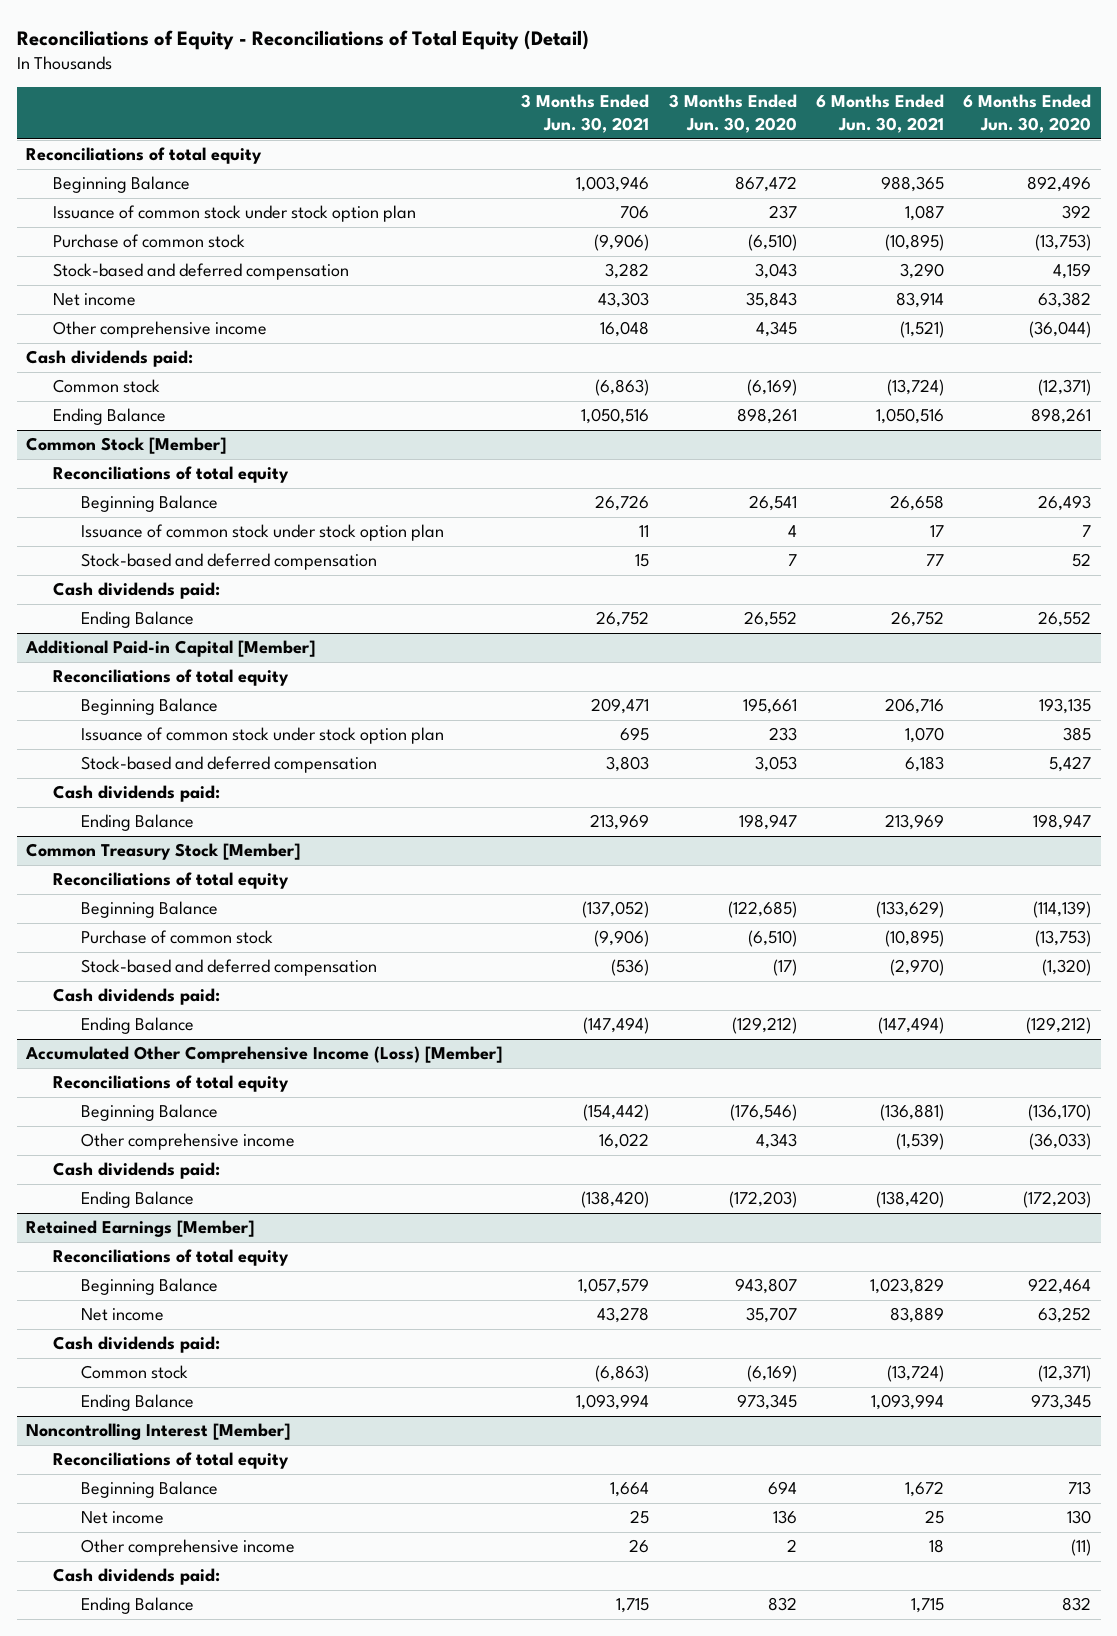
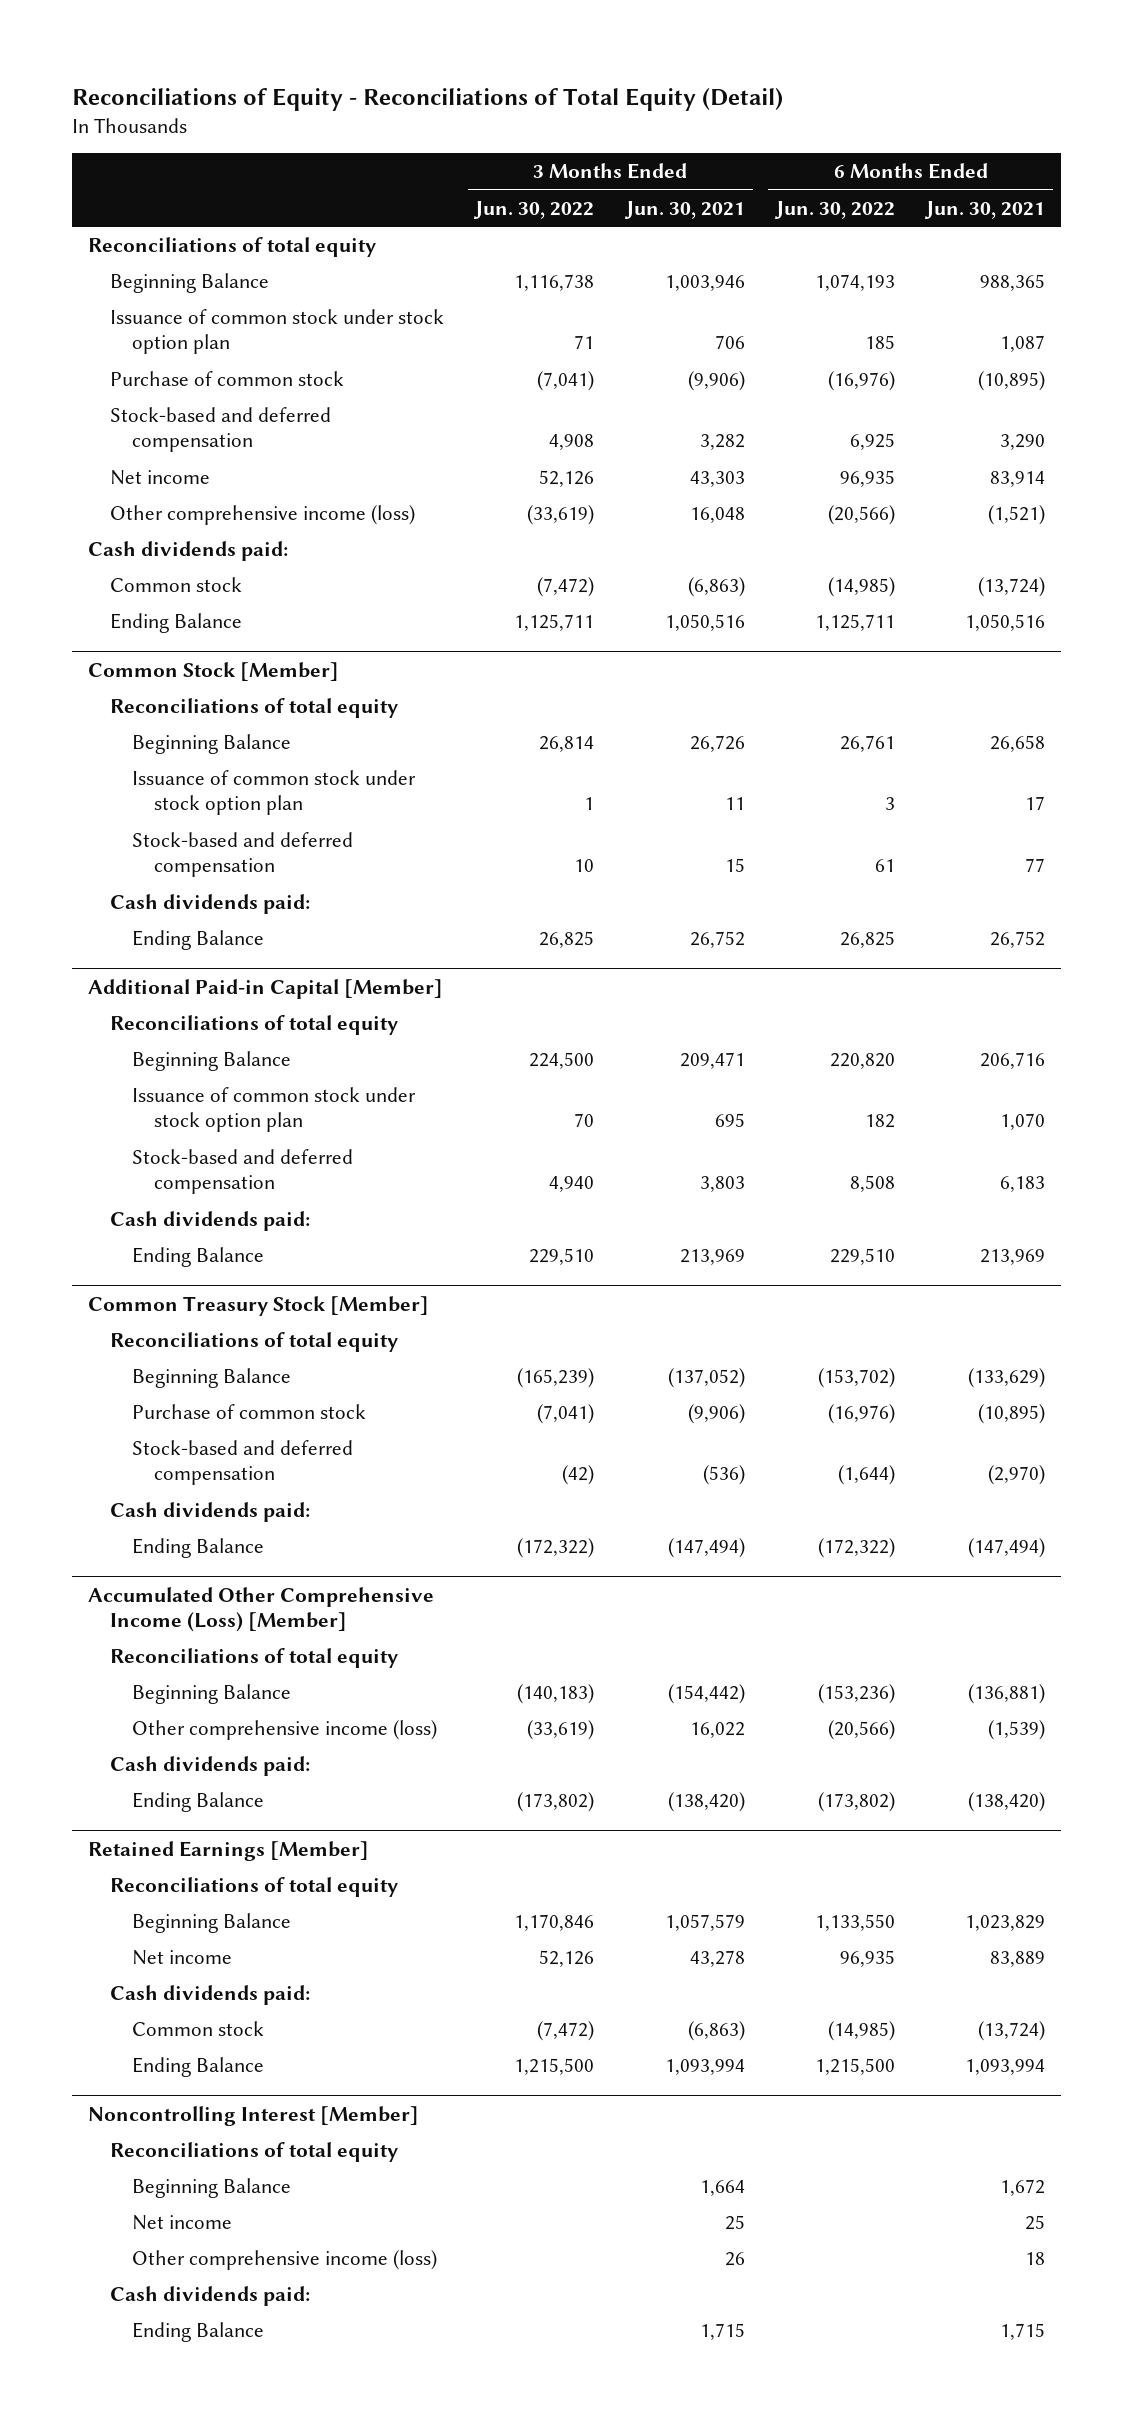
[668,94,797,134] 3 Months Ended Jun. 30, 2020 -> none
[963,94,1092,134] 6 Months Ended Jun. 30, 2020 -> none
none -> [473,200,595,219] Jun. 30, 2022
none -> [774,200,896,219] Jun. 30, 2022
[53,321,268,339] Other comprehensive income -> [110,504,416,525] Other comprehensive income (loss)
[80,1133,295,1151] Other comprehensive income -> [132,1719,438,1740] Other comprehensive income (loss)
[80,1539,295,1557] Other comprehensive income -> [132,2249,438,2270] Other comprehensive income (loss)

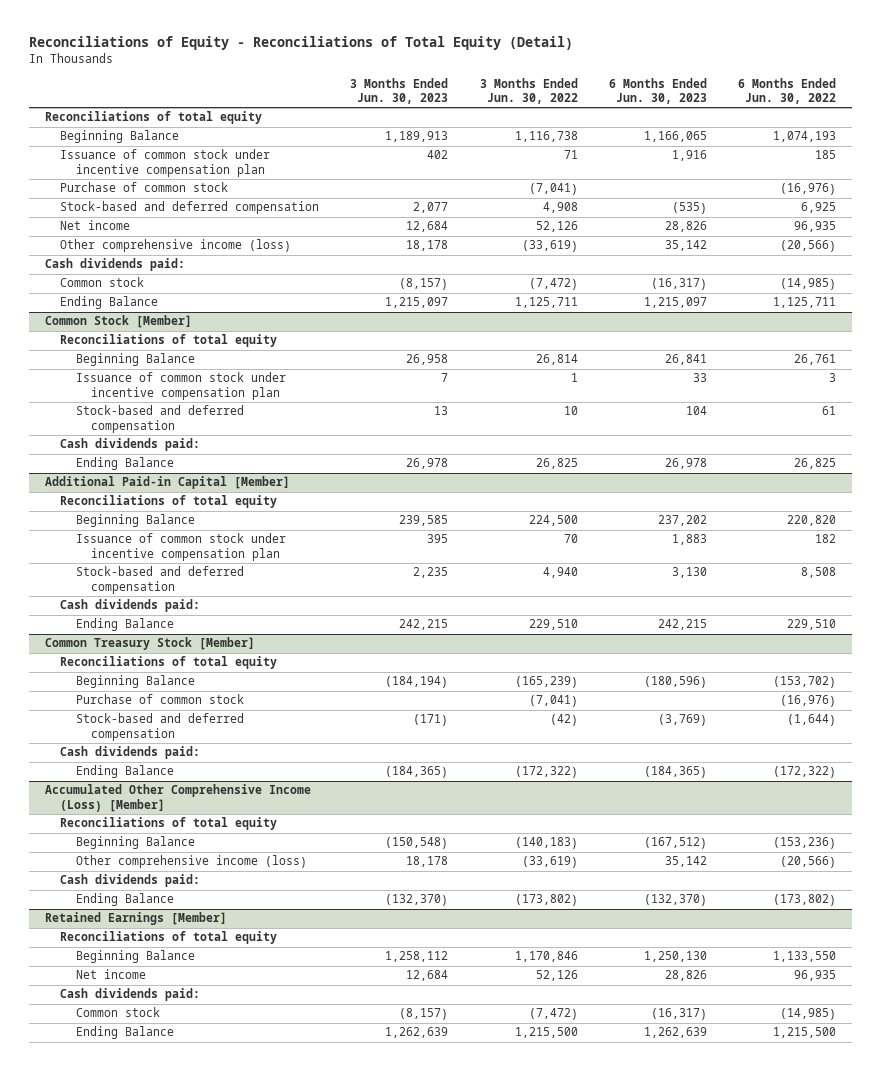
[623,200,745,219] Jun. 30, 2021 -> none
[924,200,1046,219] Jun. 30, 2021 -> none
none -> [350,77,449,105] 3 Months Ended Jun. 30, 2023
none -> [609,77,708,105] 6 Months Ended Jun. 30, 2023
[110,308,445,355] Issuance of common stock under stock option plan -> [60,149,271,177] Issuance of common stock under incentive compensation plan
[132,769,417,816] Issuance of common stock under stock option plan -> [75,372,286,400] Issuance of common stock under incentive compensation plan
[132,1086,417,1133] Issuance of common stock under stock option plan -> [75,533,286,561] Issuance of common stock under incentive compensation plan
[87,2105,419,2126] Noncontrolling Interest [Member] -> none
[110,2141,399,2162] Reconciliations of total equity -> none
[132,2177,292,2198] Beginning Balance -> none
[132,2214,233,2230] Net income -> none
[132,2249,438,2270] Other comprehensive income (loss) -> none
[110,2285,311,2306] Cash dividends paid: -> none
[132,2321,265,2342] Ending Balance -> none

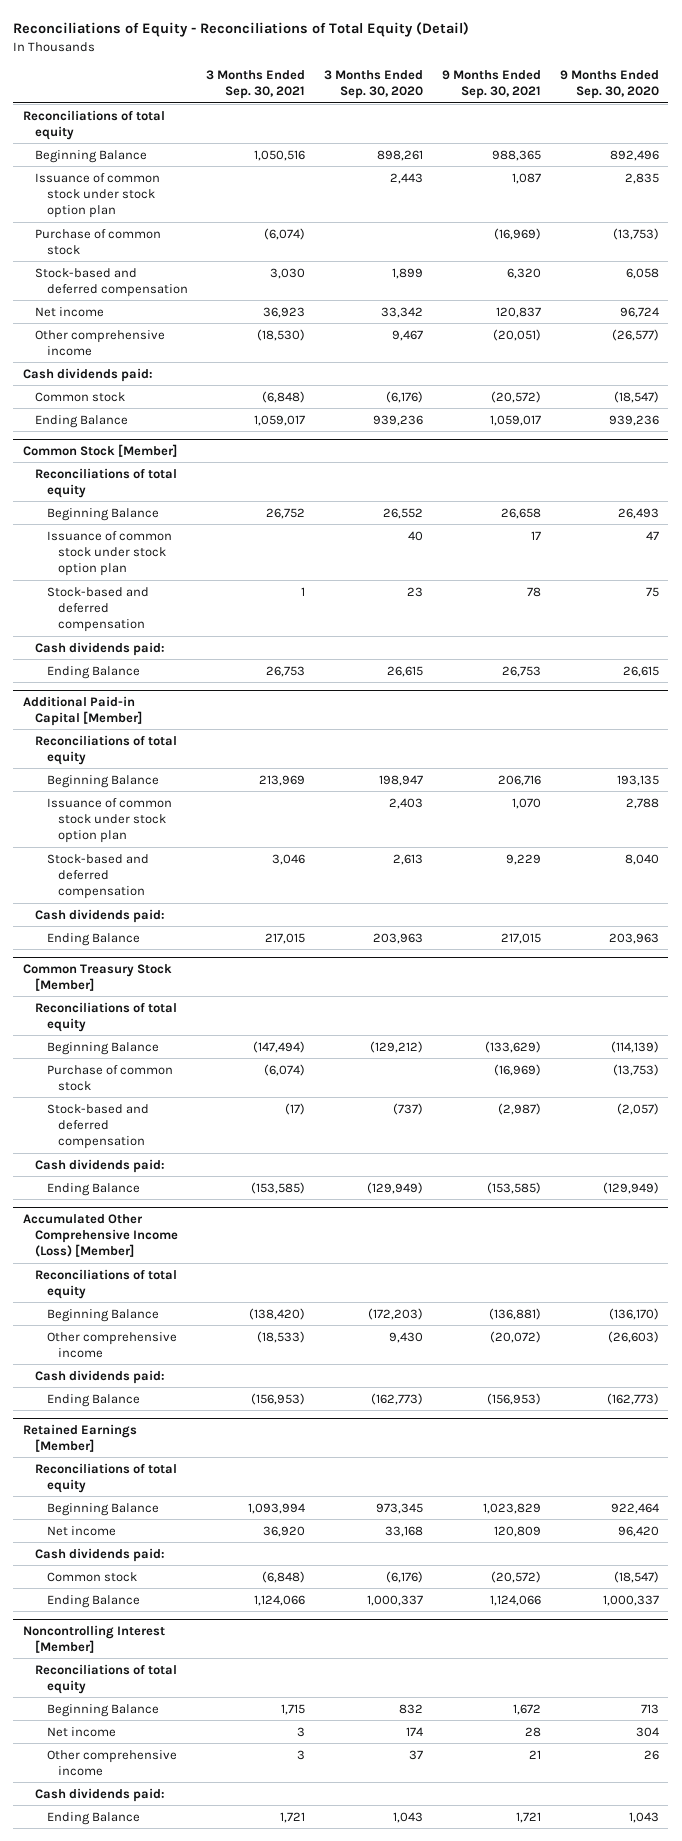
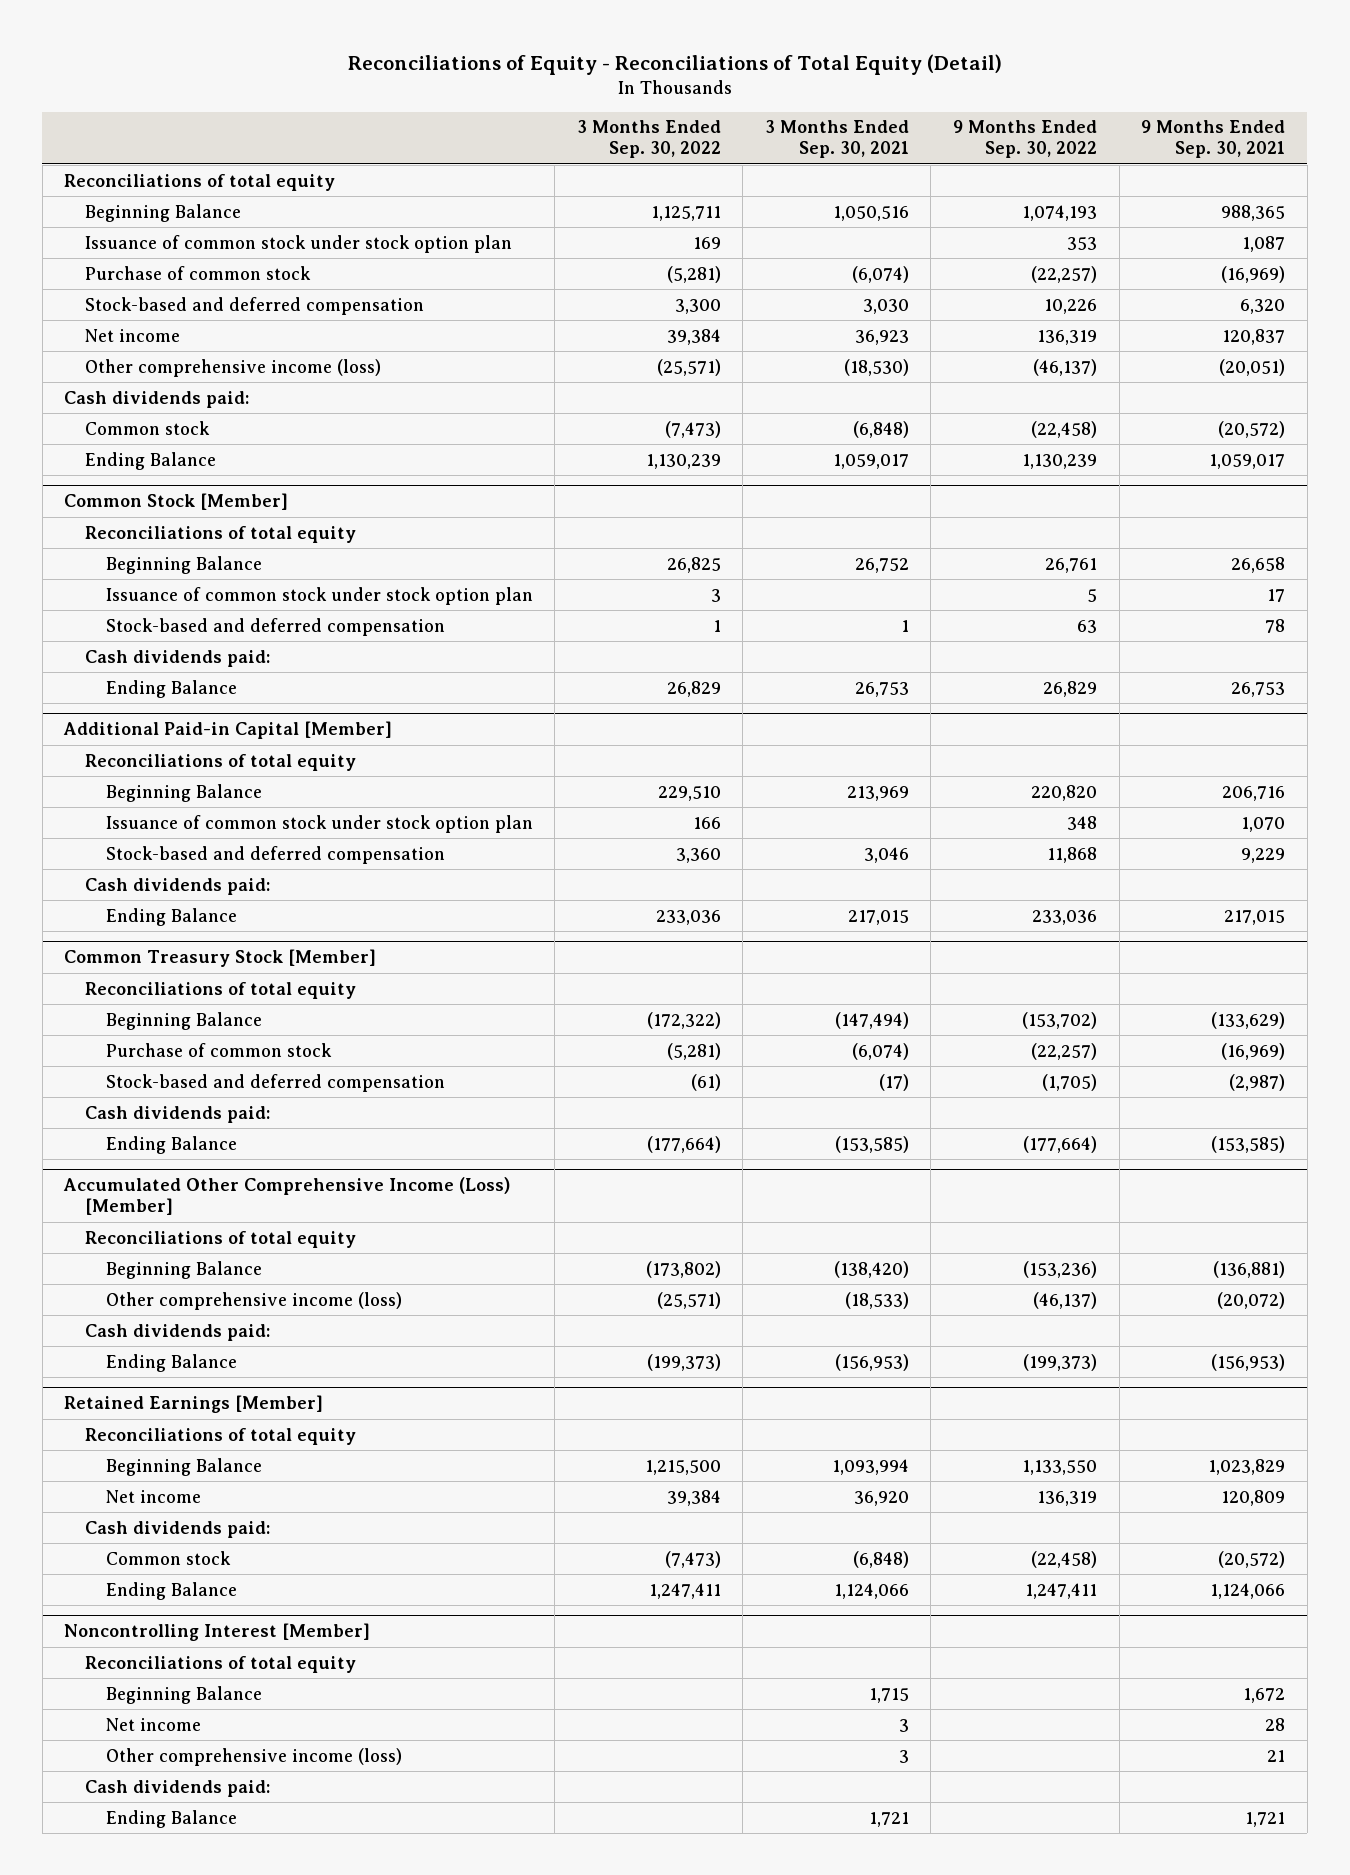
[324,70,424,100] 3 Months Ended Sep. 30, 2020 -> none
[559,70,659,100] 9 Months Ended Sep. 30, 2020 -> none
none -> [576,120,721,159] 3 Months Ended Sep. 30, 2022
none -> [953,120,1098,159] 9 Months Ended Sep. 30, 2022
[34,329,165,356] Other comprehensive income -> [85,358,382,377] Other comprehensive income (loss)
[46,1331,177,1358] Other comprehensive income -> [105,1291,402,1310] Other comprehensive income (loss)
[46,1749,177,1776] Other comprehensive income -> [105,1747,402,1766] Other comprehensive income (loss)

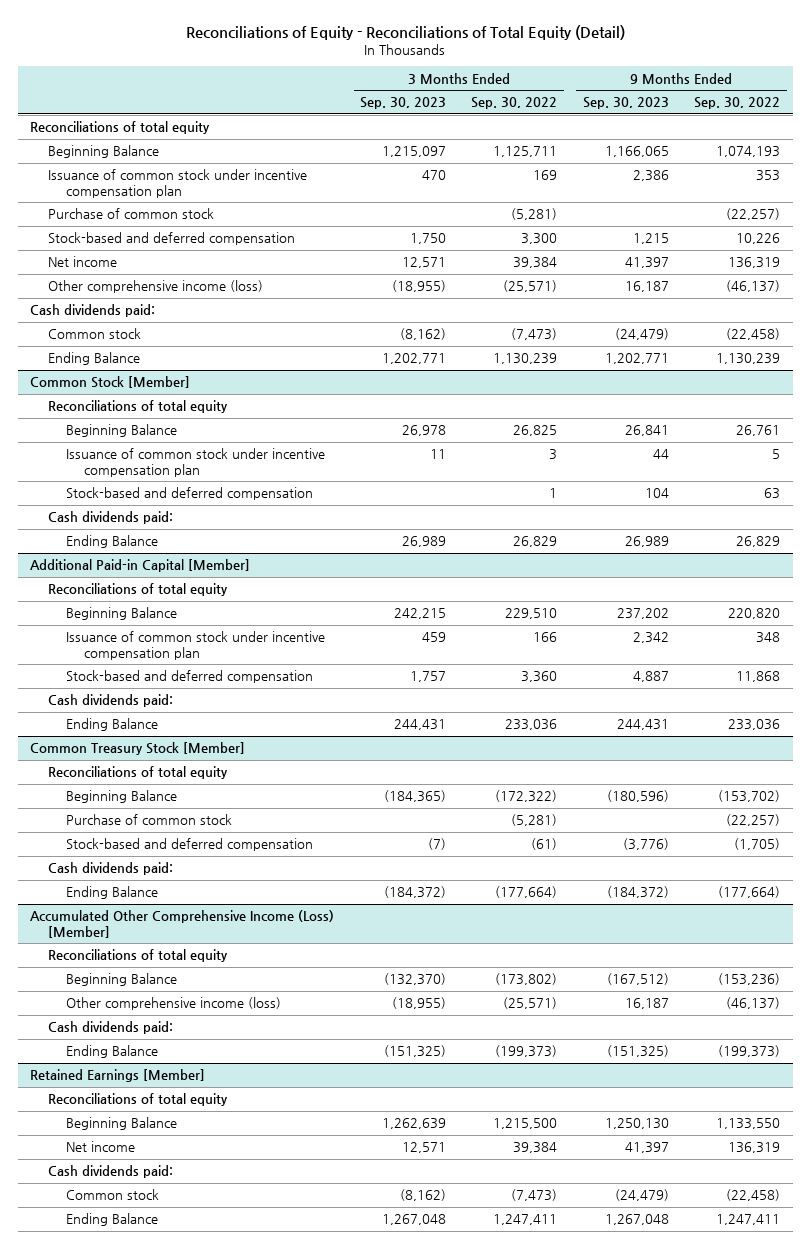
[764,120,909,159] 3 Months Ended Sep. 30, 2021 -> none
[1141,120,1286,159] 9 Months Ended Sep. 30, 2021 -> none
none -> [359,97,446,110] Sep. 30, 2023
none -> [582,97,669,110] Sep. 30, 2023
[85,234,513,253] Issuance of common stock under stock option plan -> [48,169,308,198] Issuance of common stock under incentive compensation plan
[105,586,533,605] Issuance of common stock under stock option plan -> [65,448,325,477] Issuance of common stock under incentive compensation plan
[105,814,533,833] Issuance of common stock under stock option plan -> [65,631,325,660] Issuance of common stock under incentive compensation plan
[64,1623,371,1642] Noncontrolling Interest [Member] -> none
[85,1655,357,1673] Reconciliations of total equity -> none
[105,1685,262,1704] Beginning Balance -> none
[105,1717,201,1731] Net income -> none
[105,1747,402,1766] Other comprehensive income (loss) -> none
[85,1779,271,1797] Cash dividends paid: -> none
[105,1809,237,1828] Ending Balance -> none

